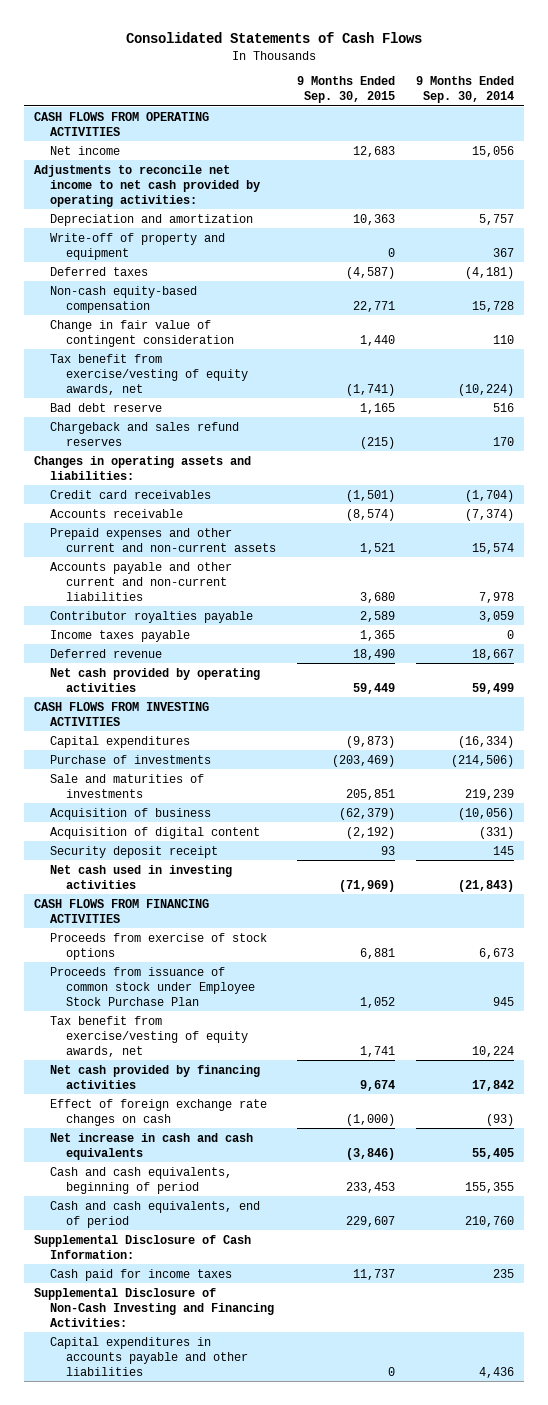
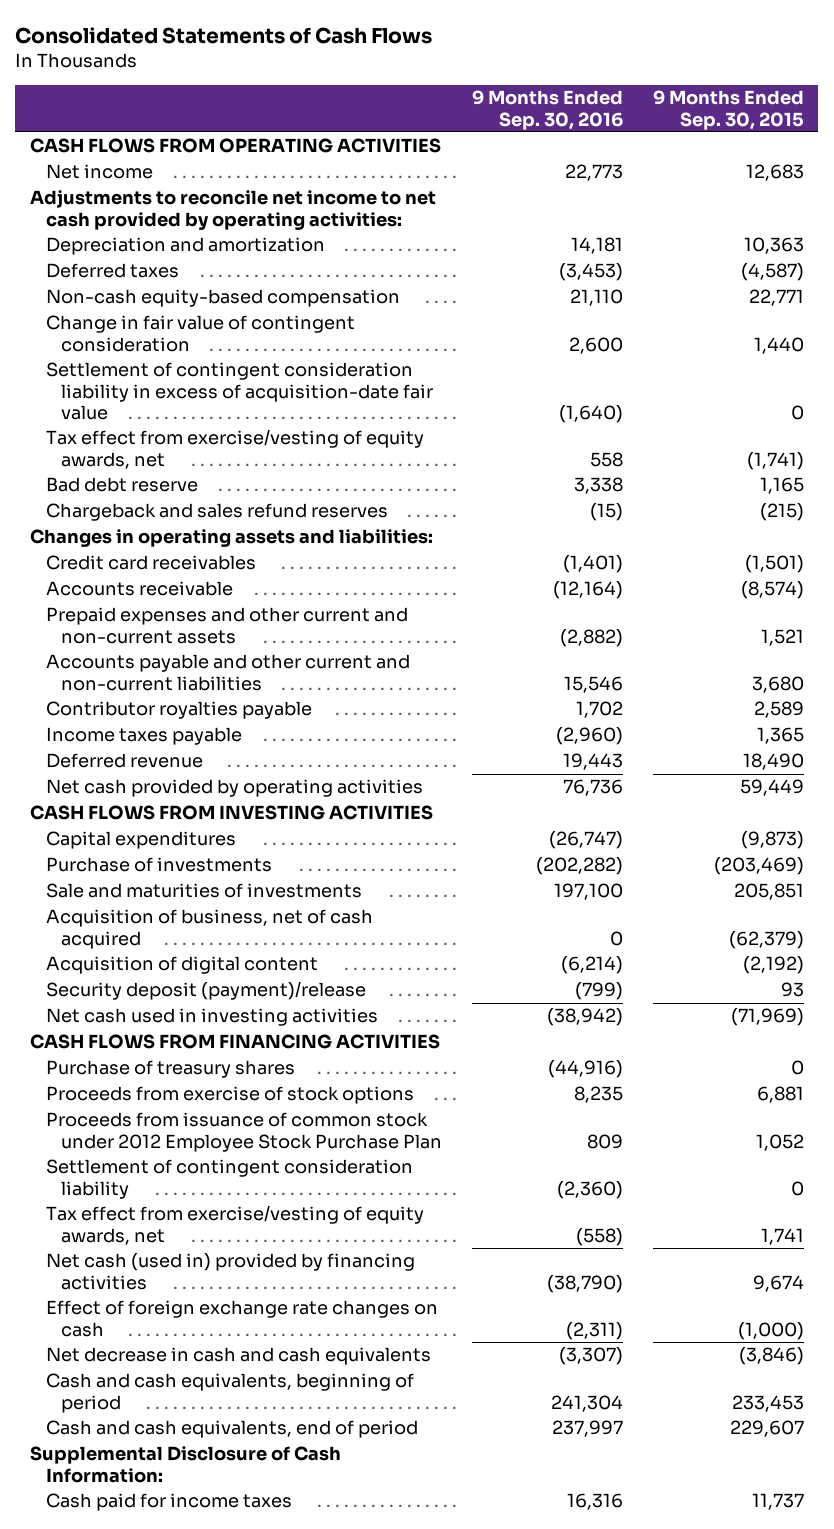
[415,76,514,104] 9 Months Ended Sep. 30, 2014 -> none
none -> [471,90,623,130] 9 Months Ended Sep. 30, 2016
[50,232,226,260] Write-off of property and equipment -> none
none -> [45,362,434,420] Settlement of contingent consideration liability in excess of acquisition-date fair value
[50,353,248,395] Tax benefit from exercise/vesting of equity awards, net -> [45,429,424,469] Tax effect from exercise/vesting of equity awards, net
[50,807,212,820] Acquisition of business -> [45,909,373,949] Acquisition of business, net of cash acquired
[50,845,219,858] Security deposit receipt -> [45,981,366,1001] Security deposit (payment)/release
none -> [45,1060,295,1079] Purchase of treasury shares
[50,966,255,1006] Proceeds from issuance of common stock under Employee Stock Purchase Plan -> [45,1112,443,1152] Proceeds from issuance of common stock under 2012 Employee Stock Purchase Plan
none -> [45,1159,413,1199] Settlement of contingent consideration liability
[50,1015,248,1057] Tax benefit from exercise/vesting of equity awards, net -> [45,1205,424,1245] Tax effect from exercise/vesting of equity awards, net
[50,1064,261,1089] Net cash provided by financing activities -> [45,1253,415,1290] Net cash (used in) provided by financing activities
[50,1132,254,1160] Net increase in cash and cash equivalents -> [45,1347,431,1366] Net decrease in cash and cash equivalents
[34,1287,275,1327] Supplemental Disclosure of Non-Cash Investing and Financing Activities: -> none
[50,1336,248,1376] Capital expenditures in accounts payable and other liabilities -> none

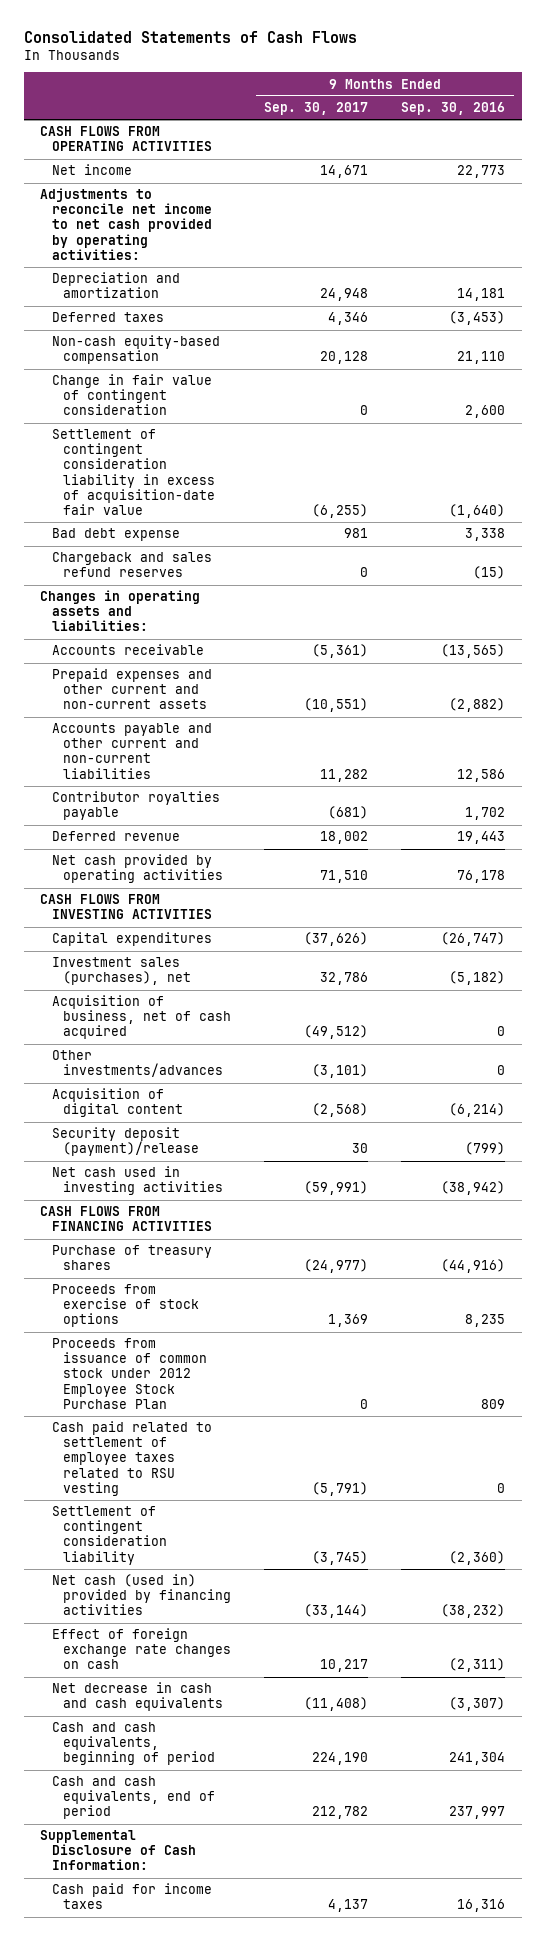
[652,90,804,130] 9 Months Ended Sep. 30, 2015 -> none
none -> [264,102,369,116] Sep. 30, 2017
[45,429,424,469] Tax effect from exercise/vesting of equity awards, net -> none
[45,477,198,493] Bad debt reserve -> [51,528,180,542] Bad debt expense
[45,555,256,571] Credit card receivables -> none
[552,581,623,600] (12,164) -> [441,644,506,659] (13,565)
[563,675,623,693] 15,546 -> [457,768,506,782] 12,586
[45,727,242,746] Income taxes payable -> none
[562,779,623,797] 76,736 -> [457,870,506,884] 76,178
[45,857,272,873] Purchase of investments -> none
[45,883,362,899] Sale and maturities of investments -> none
none -> [51,957,192,986] Investment sales (purchases), net
none -> [51,1050,224,1078] Other investments/advances
none -> [51,1421,212,1496] Cash paid related to settlement of employee taxes related to RSU vesting
[45,1205,424,1245] Tax effect from exercise/vesting of equity awards, net -> none
[546,1274,623,1293] (38,790) -> [441,1604,506,1619] (38,232)

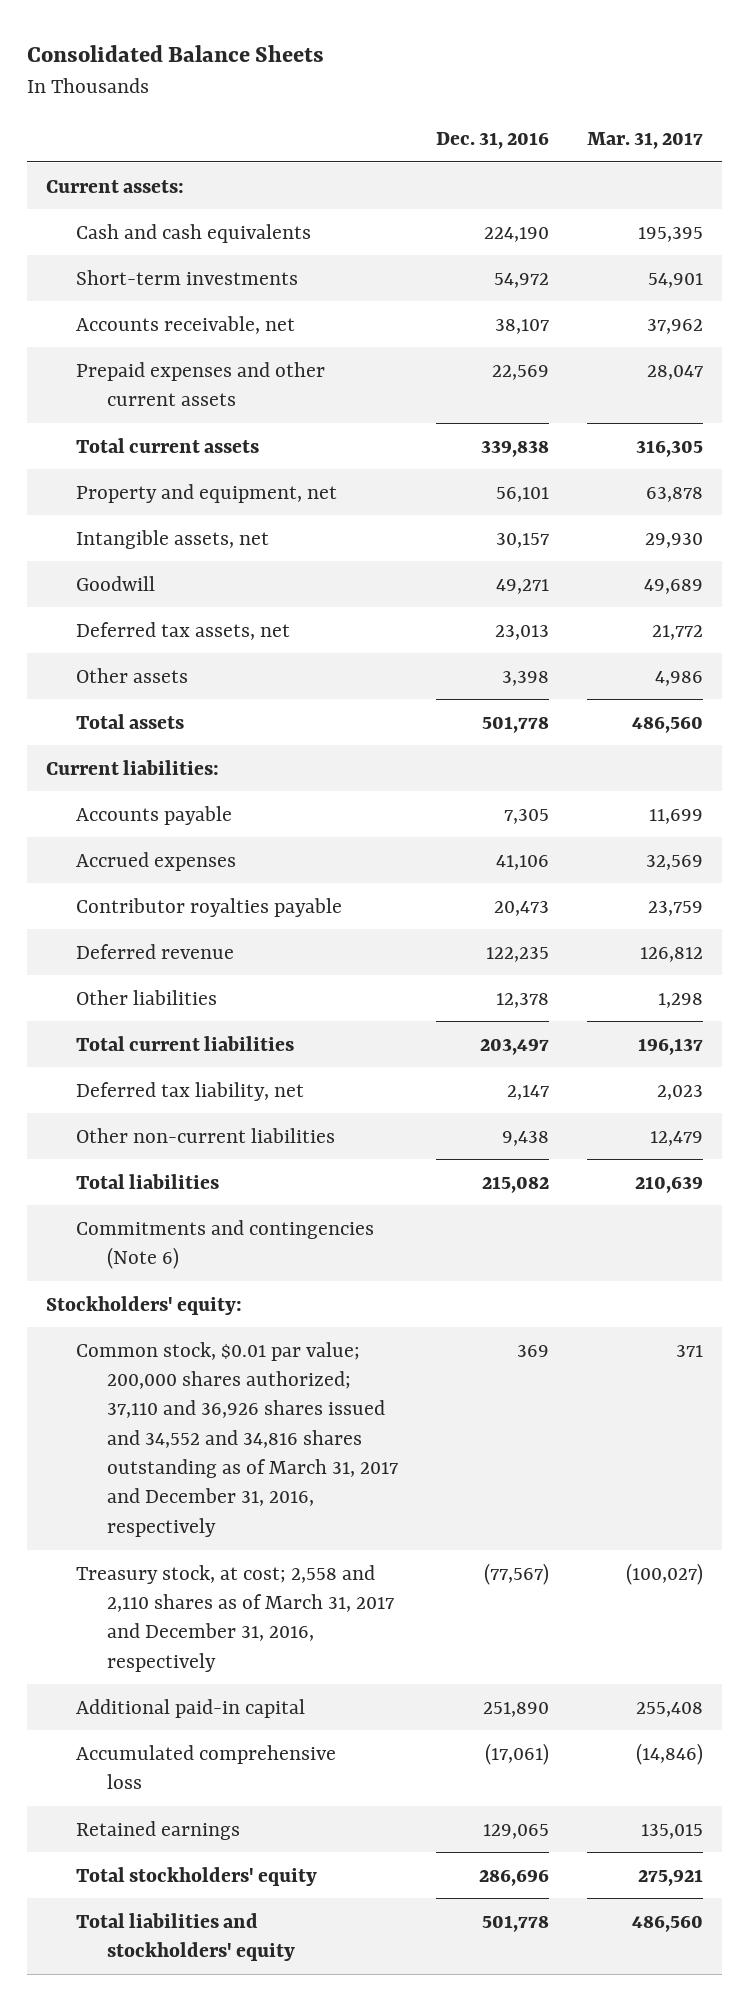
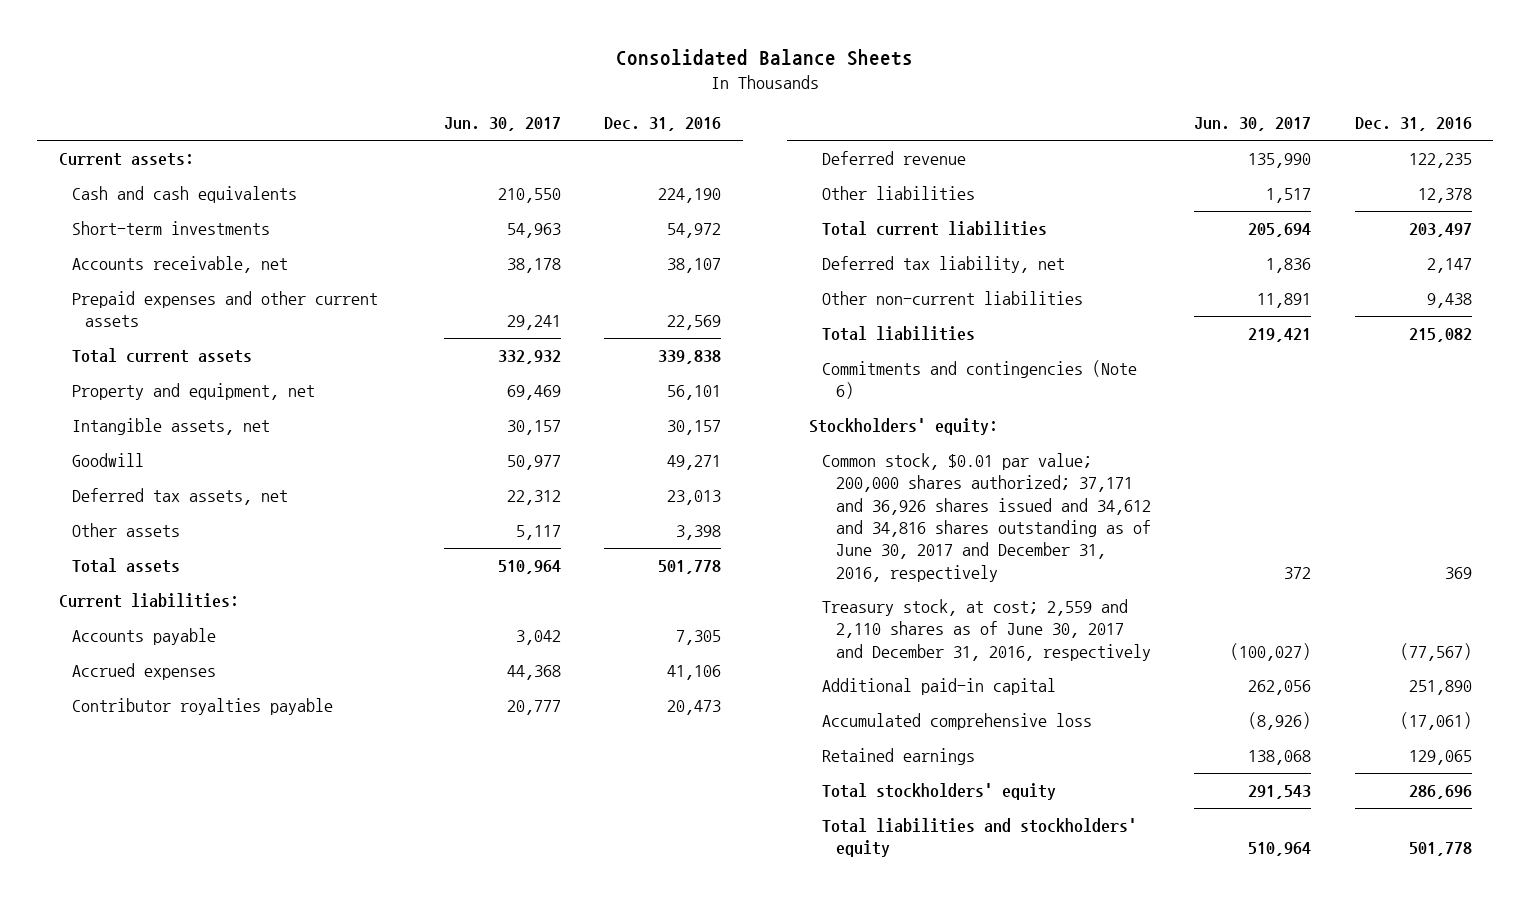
[587,131,704,149] Mar. 31, 2017 -> none
none -> [443,117,561,132] Jun. 30, 2017
[76,1341,399,1537] Common stock, $0.01 par value; 200,000 shares authorized; 37,110 and 36,926 shares issued and 34,552 and 34,816 shares outstanding as of March 31, 2017 and December 31, 2016, respectively -> [822,452,1151,582] Common stock, $0.01 par value; 200,000 shares authorized; 37,171 and 36,926 shares issued and 34,612 and 34,816 shares outstanding as of June 30, 2017 and December 31, 2016, respectively
[76,1564,395,1672] Treasury stock, at cost; 2,558 and 2,110 shares as of March 31, 2017 and December 31, 2016, respectively -> [822,598,1151,661] Treasury stock, at cost; 2,559 and 2,110 shares as of June 30, 2017 and December 31, 2016, respectively

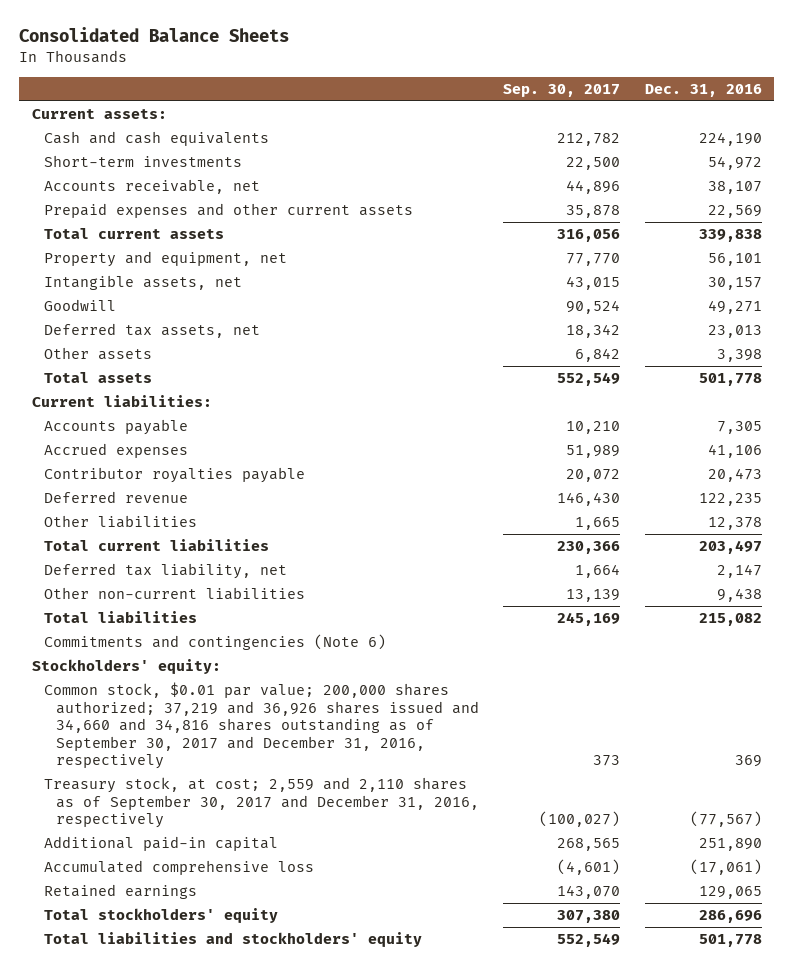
[443,117,561,132] Jun. 30, 2017 -> none
none -> [503,83,621,97] Sep. 30, 2017
[822,452,1151,582] Common stock, $0.01 par value; 200,000 shares authorized; 37,171 and 36,926 shares issued and 34,612 and 34,816 shares outstanding as of June 30, 2017 and December 31, 2016, respectively -> [43,682,480,770] Common stock, $0.01 par value; 200,000 shares authorized; 37,219 and 36,926 shares issued and 34,660 and 34,816 shares outstanding as of September 30, 2017 and December 31, 2016, respectively
[822,598,1151,661] Treasury stock, at cost; 2,559 and 2,110 shares as of June 30, 2017 and December 31, 2016, respectively -> [43,777,480,829] Treasury stock, at cost; 2,559 and 2,110 shares as of September 30, 2017 and December 31, 2016, respectively

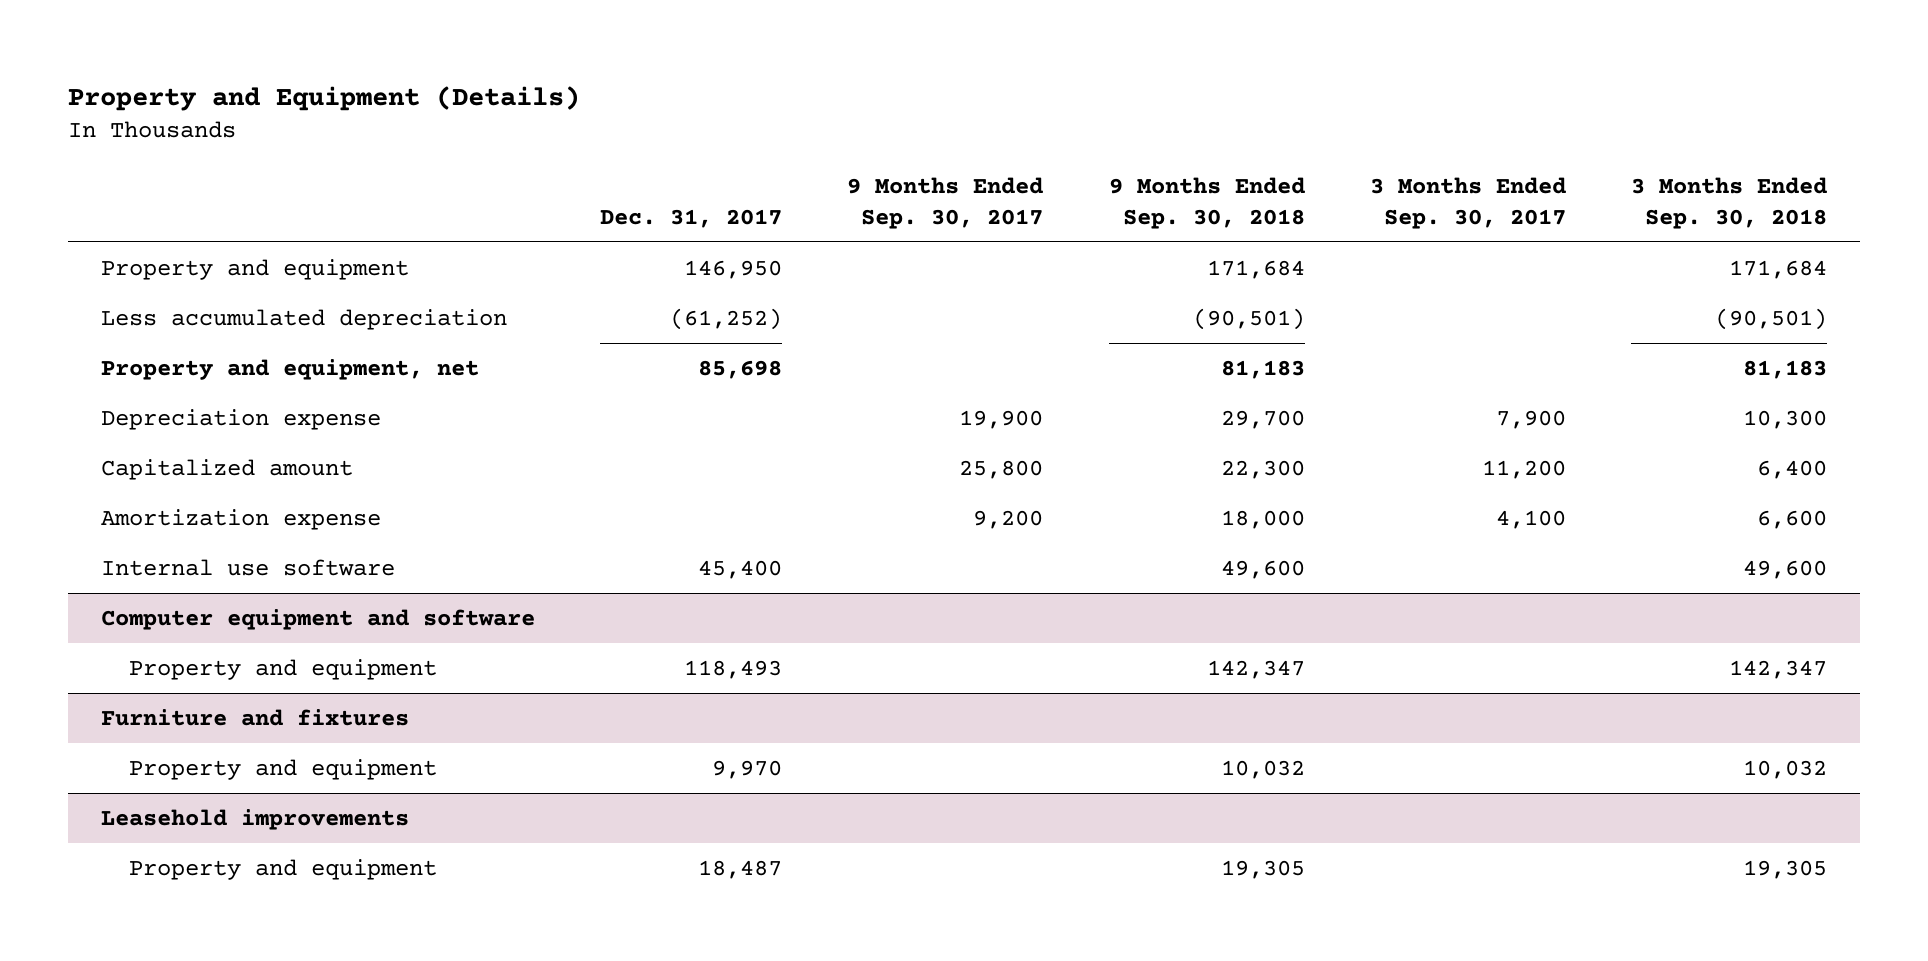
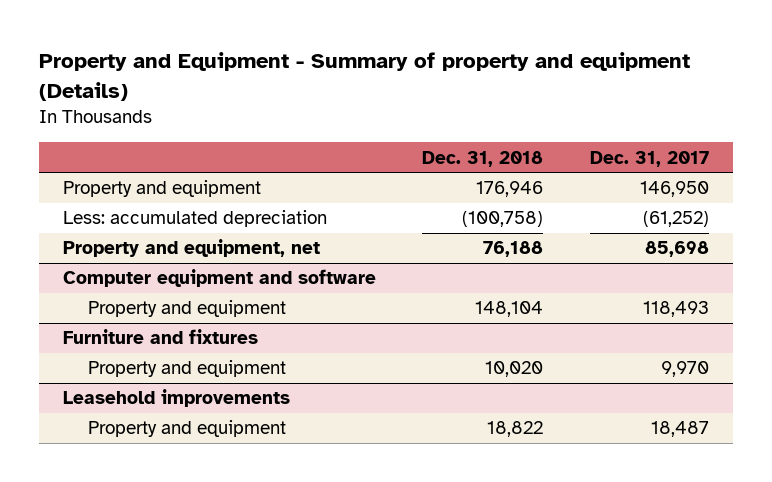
[68,86,581,112] Property and Equipment (Details) -> [39,52,691,101] Property and Equipment - Summary of property and equipment (Details)
[847,177,1044,229] 9 Months Ended Sep. 30, 2017 -> none
[1108,177,1305,229] 9 Months Ended Sep. 30, 2018 -> none
[1369,177,1566,229] 3 Months Ended Sep. 30, 2017 -> none
[1631,177,1828,229] 3 Months Ended Sep. 30, 2018 -> none
none -> [422,150,544,167] Dec. 31, 2018
[101,308,508,330] Less accumulated depreciation -> [62,210,327,228] Less: accumulated depreciation
[101,408,382,430] Depreciation expense -> none
[101,458,354,480] Capitalized amount -> none
[101,508,382,530] Amortization expense -> none
[101,558,396,576] Internal use software -> none

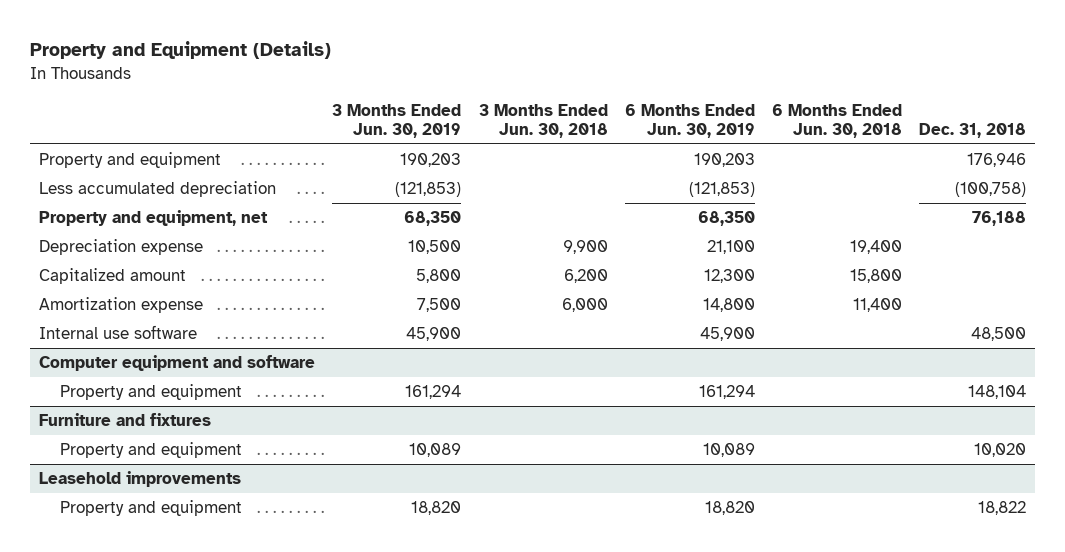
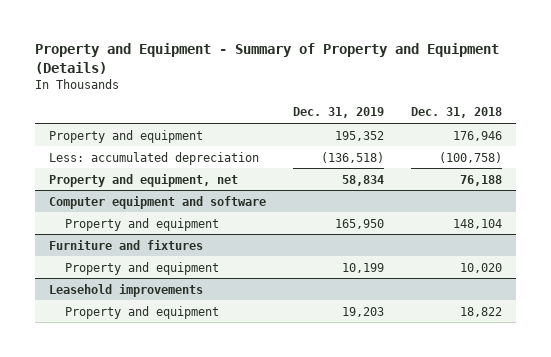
[30,41,332,60] Property and Equipment (Details) -> [35,42,500,74] Property and Equipment - Summary of Property and Equipment (Details)
[332,103,462,139] 3 Months Ended Jun. 30, 2019 -> none
[478,103,608,139] 3 Months Ended Jun. 30, 2018 -> none
[624,103,755,139] 6 Months Ended Jun. 30, 2019 -> none
[772,103,903,139] 6 Months Ended Jun. 30, 2018 -> none
none -> [293,107,385,119] Dec. 31, 2019
[39,181,277,198] Less accumulated depreciation -> [48,151,259,165] Less: accumulated depreciation
[39,239,204,256] Depreciation expense -> none
[39,268,187,285] Capitalized amount -> none
[39,297,204,314] Amortization expense -> none
[39,325,198,340] Internal use software -> none

